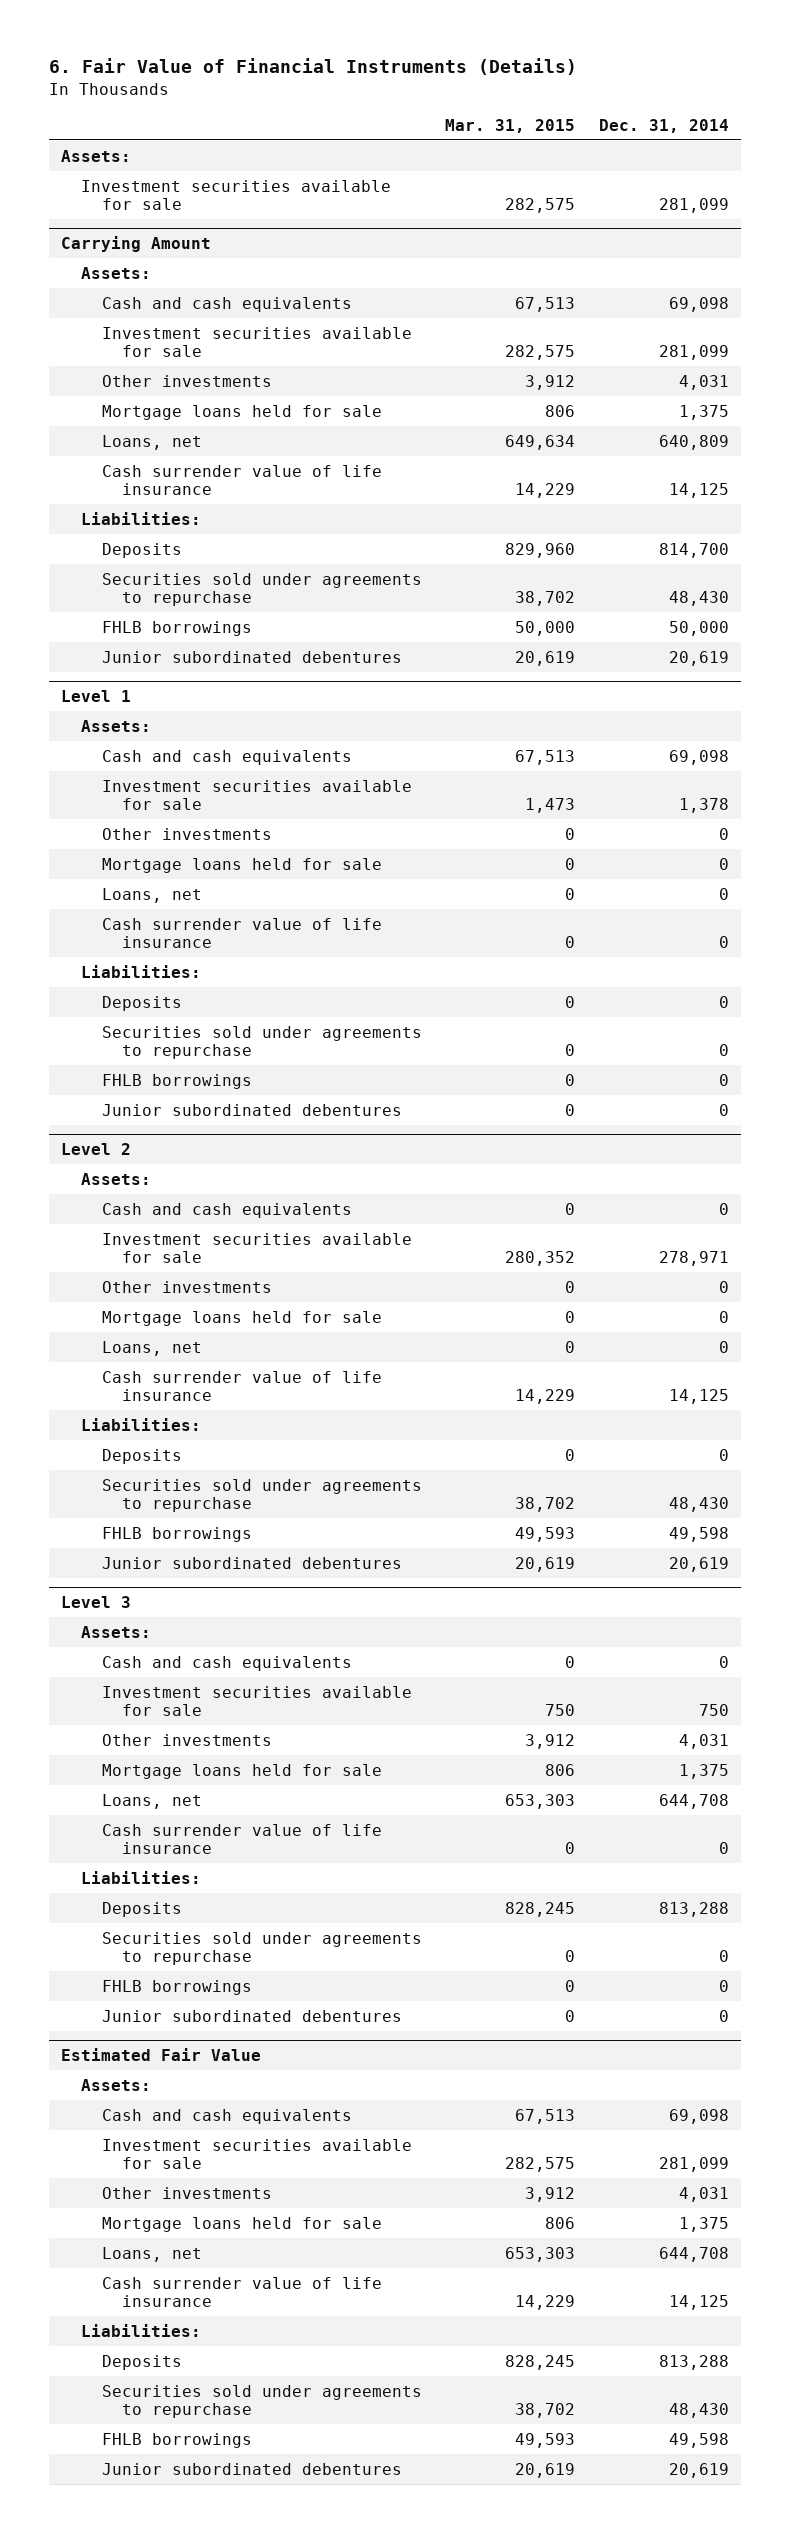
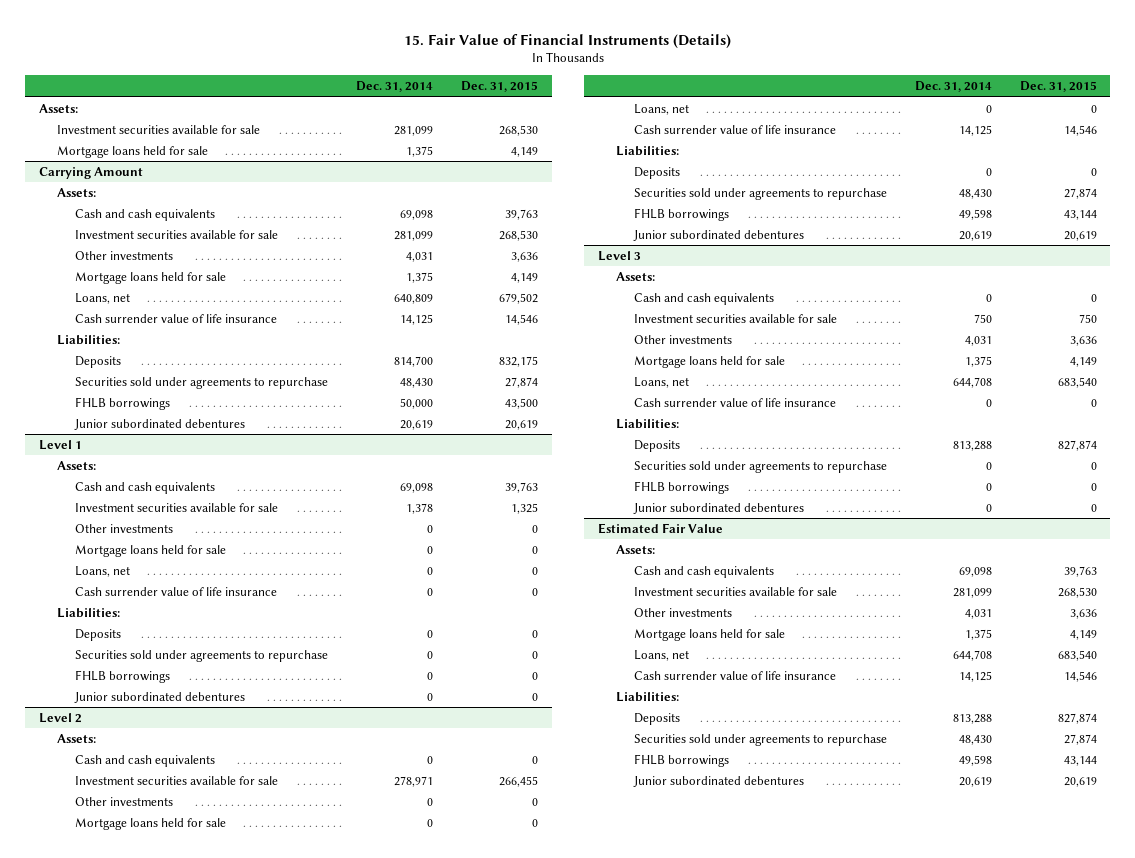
[48,58,577,76] 6. Fair Value of Financial Instruments (Details) -> [403,34,731,50] 15. Fair Value of Financial Instruments (Details)
[445,118,576,133] Mar. 31, 2015 -> none
none -> [460,81,538,93] Dec. 31, 2015
none -> [57,145,209,158] Mortgage loans held for sale

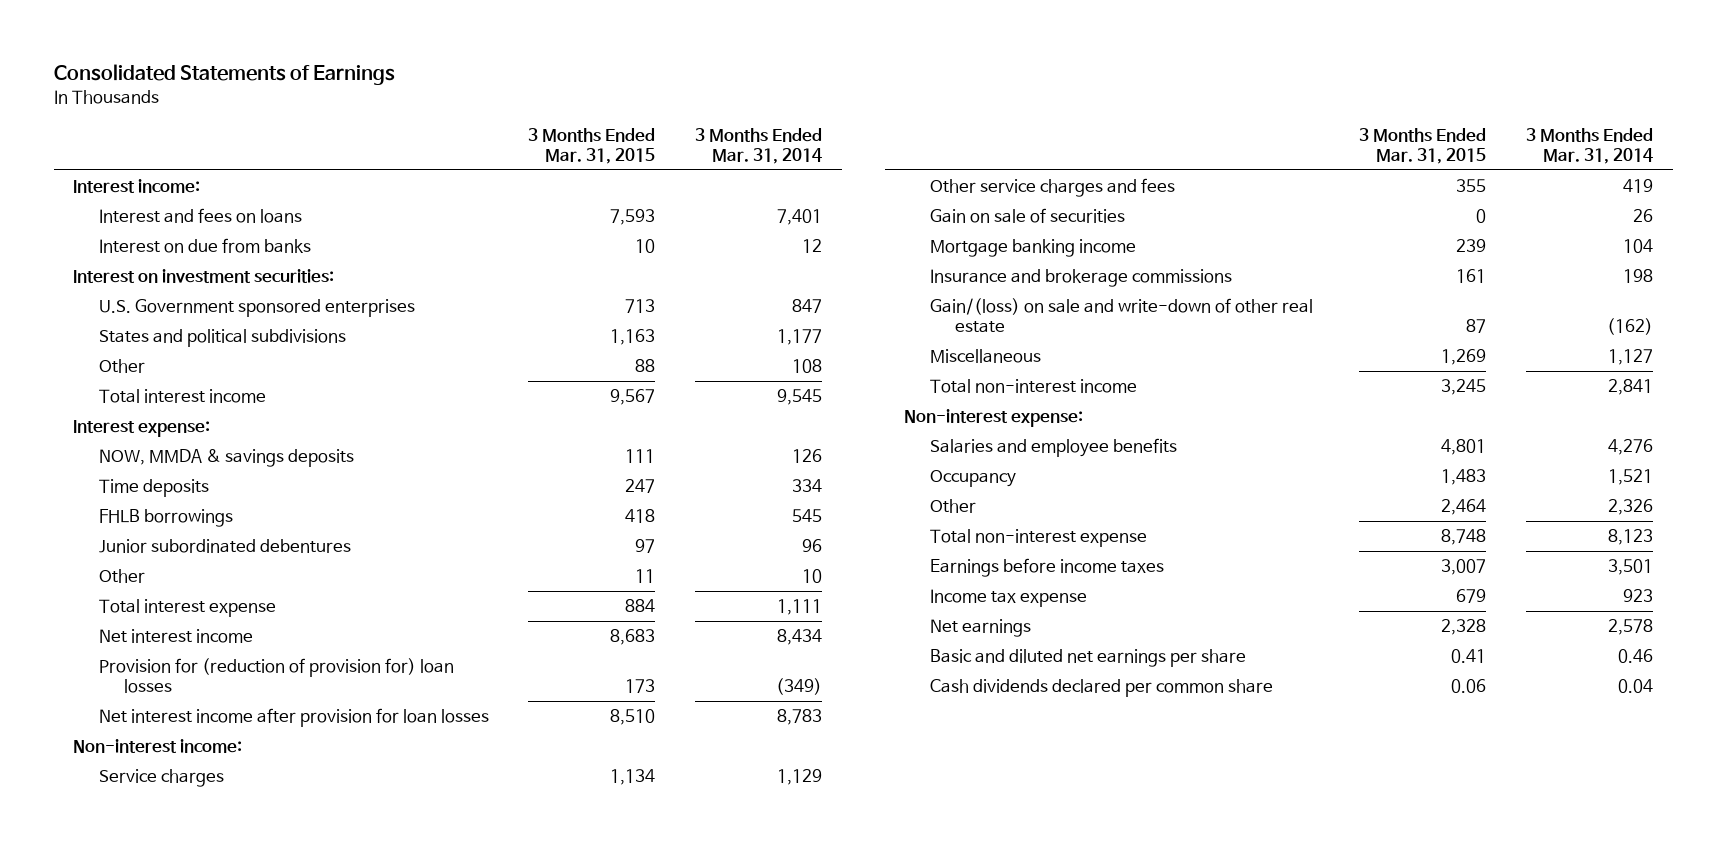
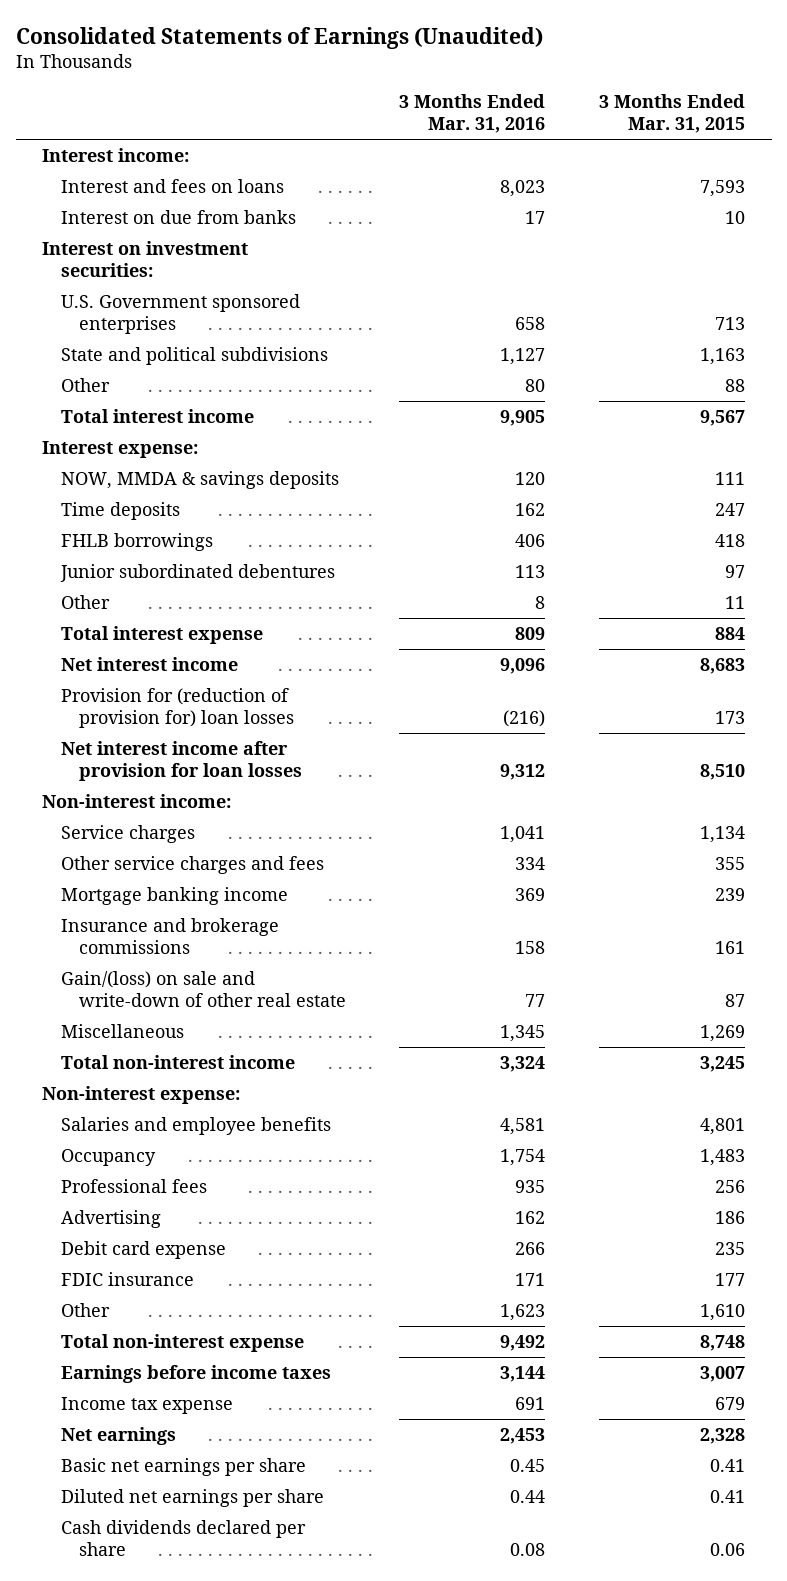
[53,64,395,86] Consolidated Statements of Earnings -> [15,26,543,49] Consolidated Statements of Earnings (Unaudited)
[695,128,823,164] 3 Months Ended Mar. 31, 2014 -> none
none -> [399,94,546,134] 3 Months Ended Mar. 31, 2016
[98,329,346,348] States and political subdivisions -> [60,346,328,365] State and political subdivisions
[929,208,1125,224] Gain on sale of securities -> none
none -> [60,1178,207,1193] Professional fees
none -> [60,1209,161,1228] Advertising
none -> [60,1240,226,1259] Debit card expense
none -> [60,1271,194,1286] FDIC insurance
[1441,499,1487,516] 2,464 -> [700,1303,746,1321] 1,610
[929,649,1246,668] Basic and diluted net earnings per share -> [60,1457,306,1476] Basic net earnings per share
none -> [60,1488,324,1507] Diluted net earnings per share
[929,679,1273,698] Cash dividends declared per common share -> [60,1519,306,1556] Cash dividends declared per share

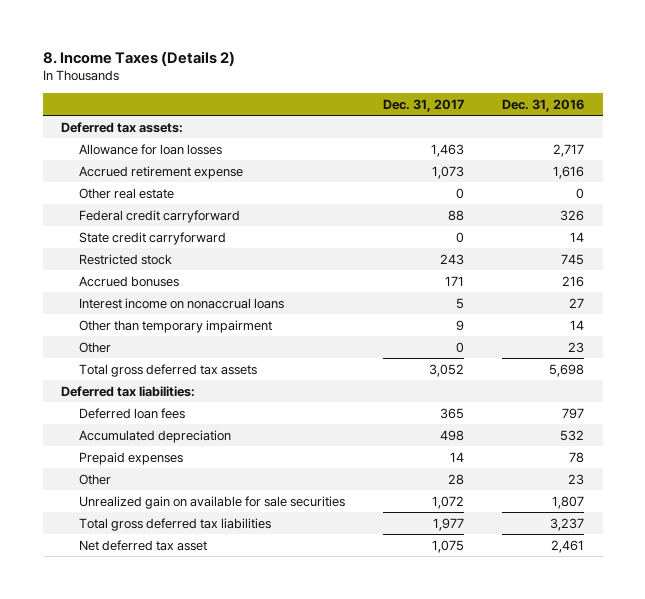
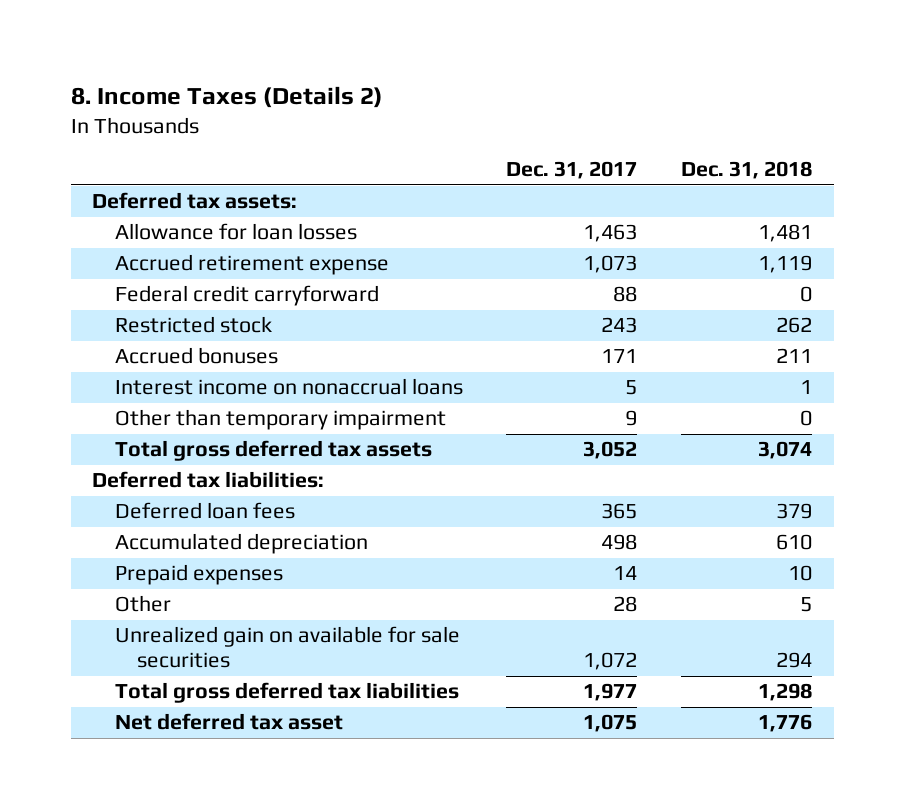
[501,98,584,112] Dec. 31, 2016 -> none
none -> [681,161,813,180] Dec. 31, 2018
[79,187,175,199] Other real estate -> none
[79,231,227,245] State credit carryforward -> none
[79,341,112,353] Other -> none

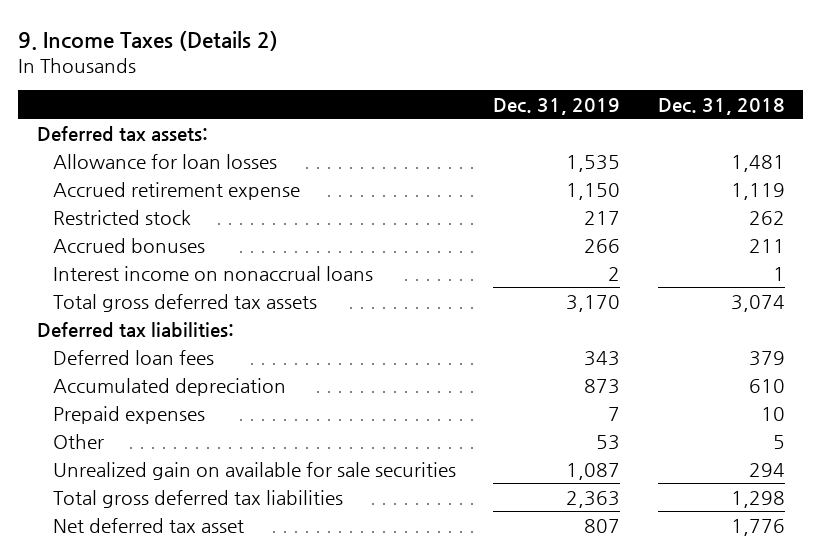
[70,85,383,108] 8. Income Taxes (Details 2) -> [18,30,279,51] 9. Income Taxes (Details 2)
[506,161,638,180] Dec. 31, 2017 -> none
none -> [493,97,621,115] Dec. 31, 2019
[114,285,379,307] Federal credit carryforward -> none
[114,409,446,431] Other than temporary impairment -> none

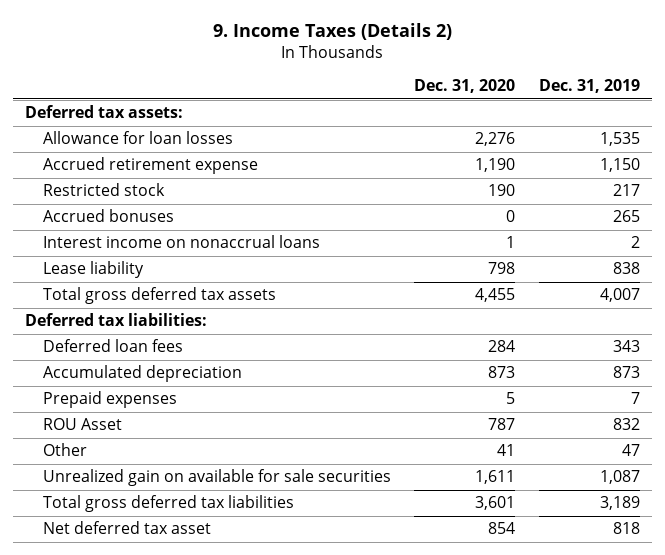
[657,97,785,115] Dec. 31, 2018 -> none
none -> [414,79,516,94] Dec. 31, 2020
[584,238,621,253] 266 -> [612,210,640,223] 265
none -> [42,261,144,279] Lease liability
[566,294,621,312] 3,170 -> [599,288,640,303] 4,007
none -> [42,418,122,431] ROU Asset
[596,434,621,450] 53 -> [621,444,640,457] 47
[566,490,621,508] 2,363 -> [599,496,640,511] 3,189
[584,518,621,533] 807 -> [612,522,640,535] 818

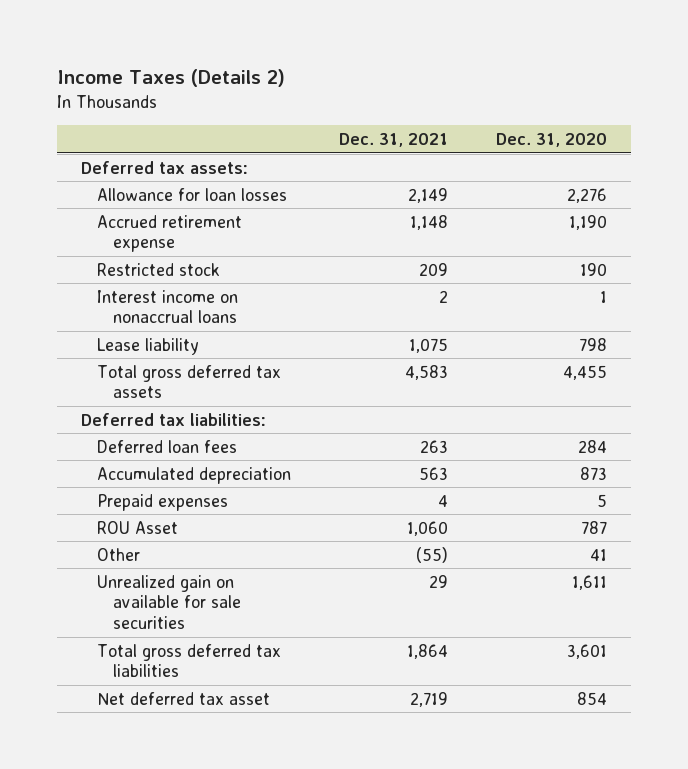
[213,22,453,40] 9. Income Taxes (Details 2) -> [56,69,285,88] Income Taxes (Details 2)
[538,79,640,94] Dec. 31, 2019 -> none
none -> [339,133,449,148] Dec. 31, 2021
[42,209,174,223] Accrued bonuses -> none

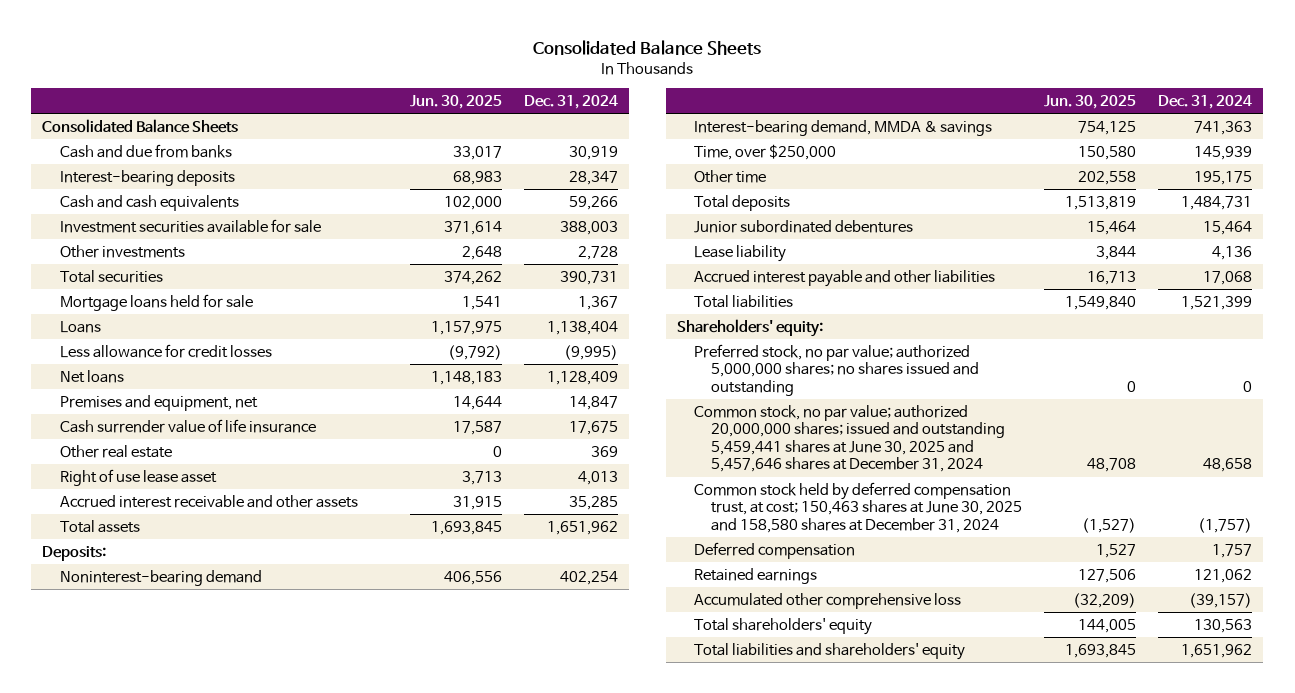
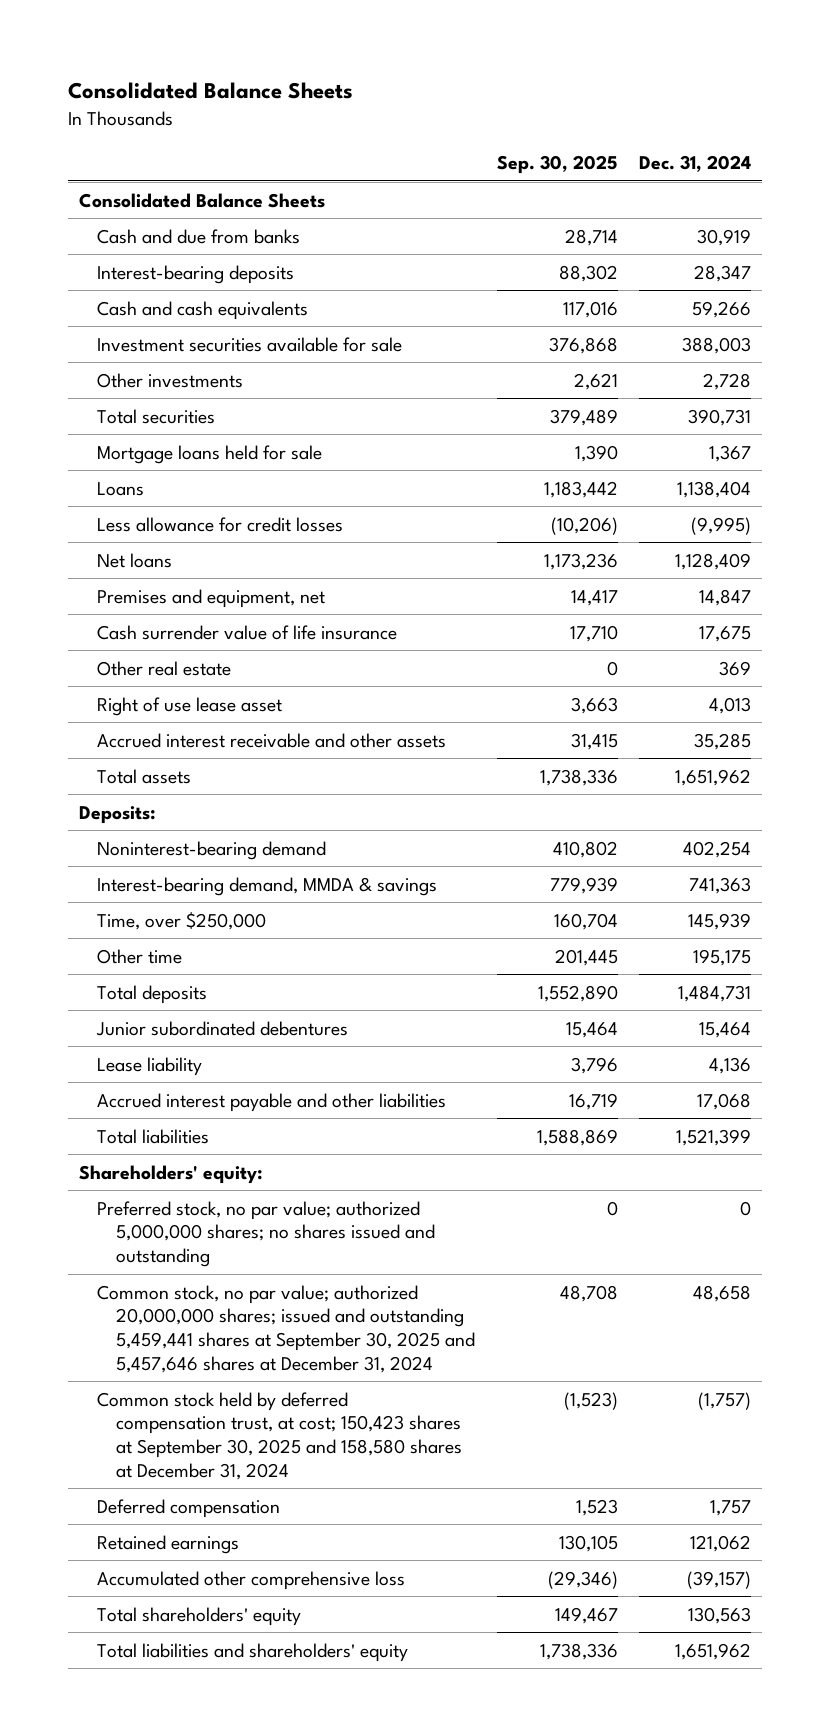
[410,94,503,109] Jun. 30, 2025 -> none
none -> [496,154,618,174] Sep. 30, 2025
[693,404,1006,473] Common stock, no par value; authorized 20,000,000 shares; issued and outstanding 5,459,441 shares at June 30, 2025 and 5,457,646 shares at December 31, 2024 -> [97,1284,475,1373] Common stock, no par value; authorized 20,000,000 shares; issued and outstanding 5,459,441 shares at September 30, 2025 and 5,457,646 shares at December 31, 2024
[693,481,1023,533] Common stock held by deferred compensation trust, at cost; 150,463 shares at June 30, 2025 and 158,580 shares at December 31, 2024 -> [97,1391,462,1480] Common stock held by deferred compensation trust, at cost; 150,423 shares at September 30, 2025 and 158,580 shares at December 31, 2024

